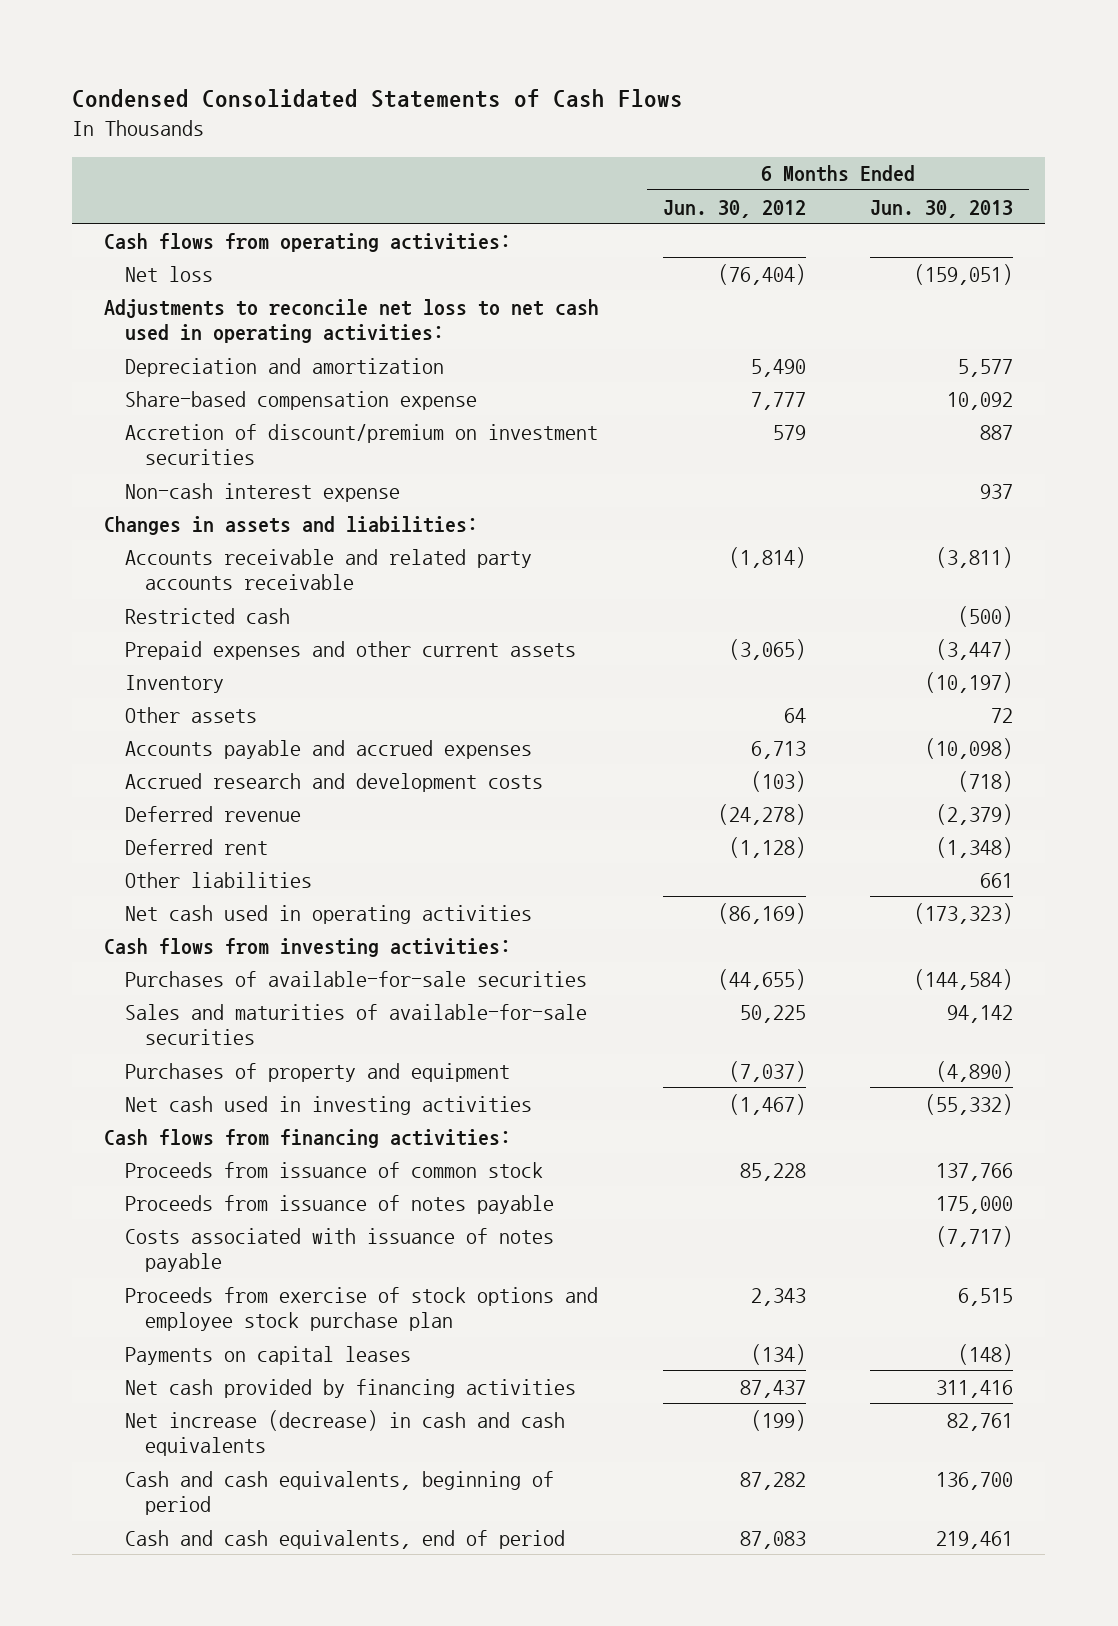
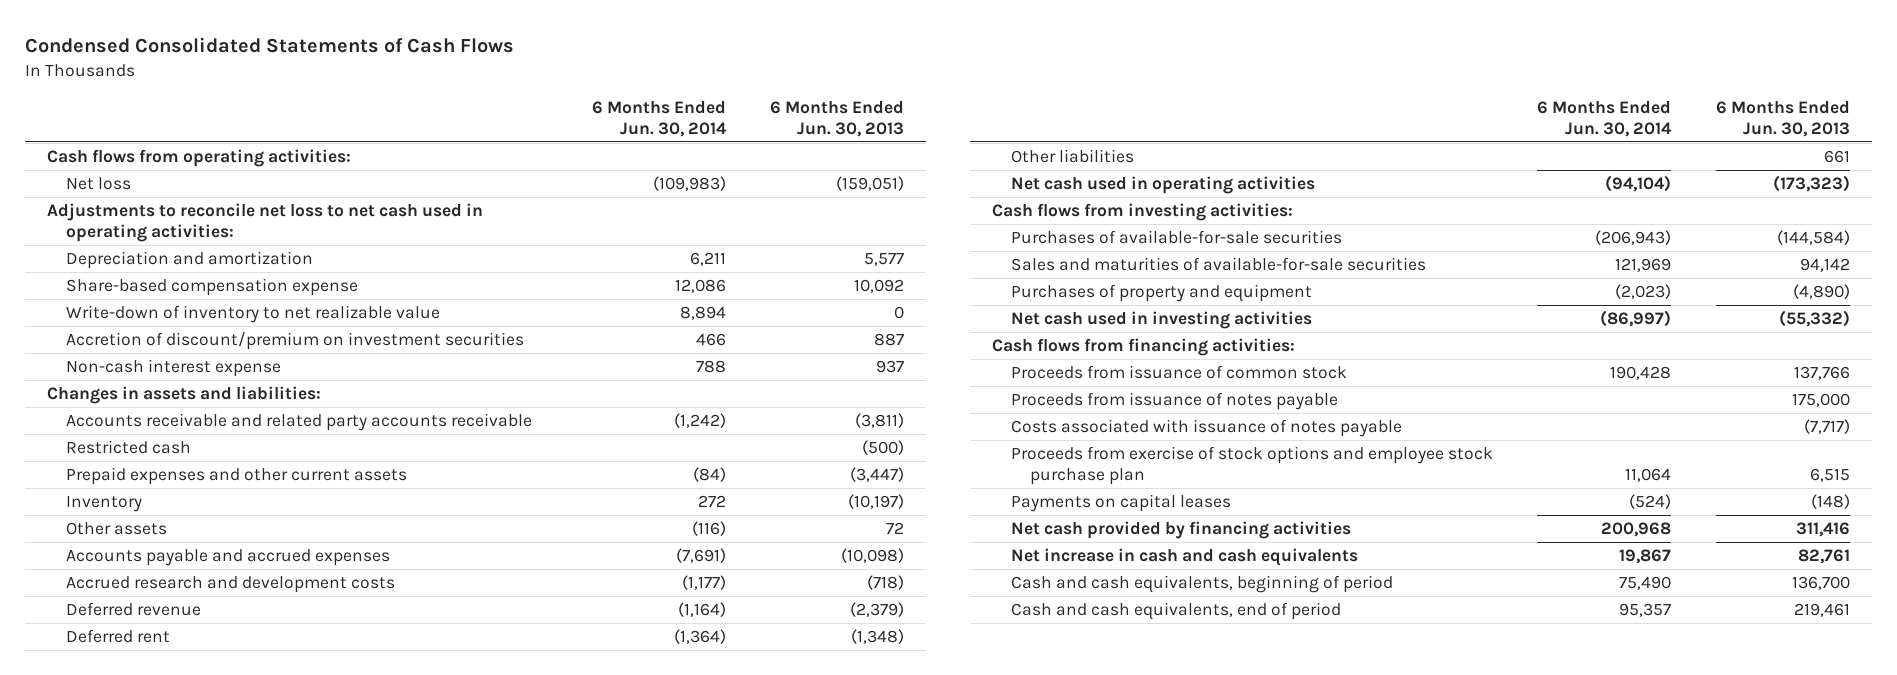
[663,199,807,218] Jun. 30, 2012 -> none
none -> [591,100,727,137] 6 Months Ended Jun. 30, 2014
none -> [65,305,440,324] Write-down of inventory to net realizable value
[124,1409,565,1457] Net increase (decrease) in cash and cash equivalents -> [1011,548,1359,567] Net increase in cash and cash equivalents

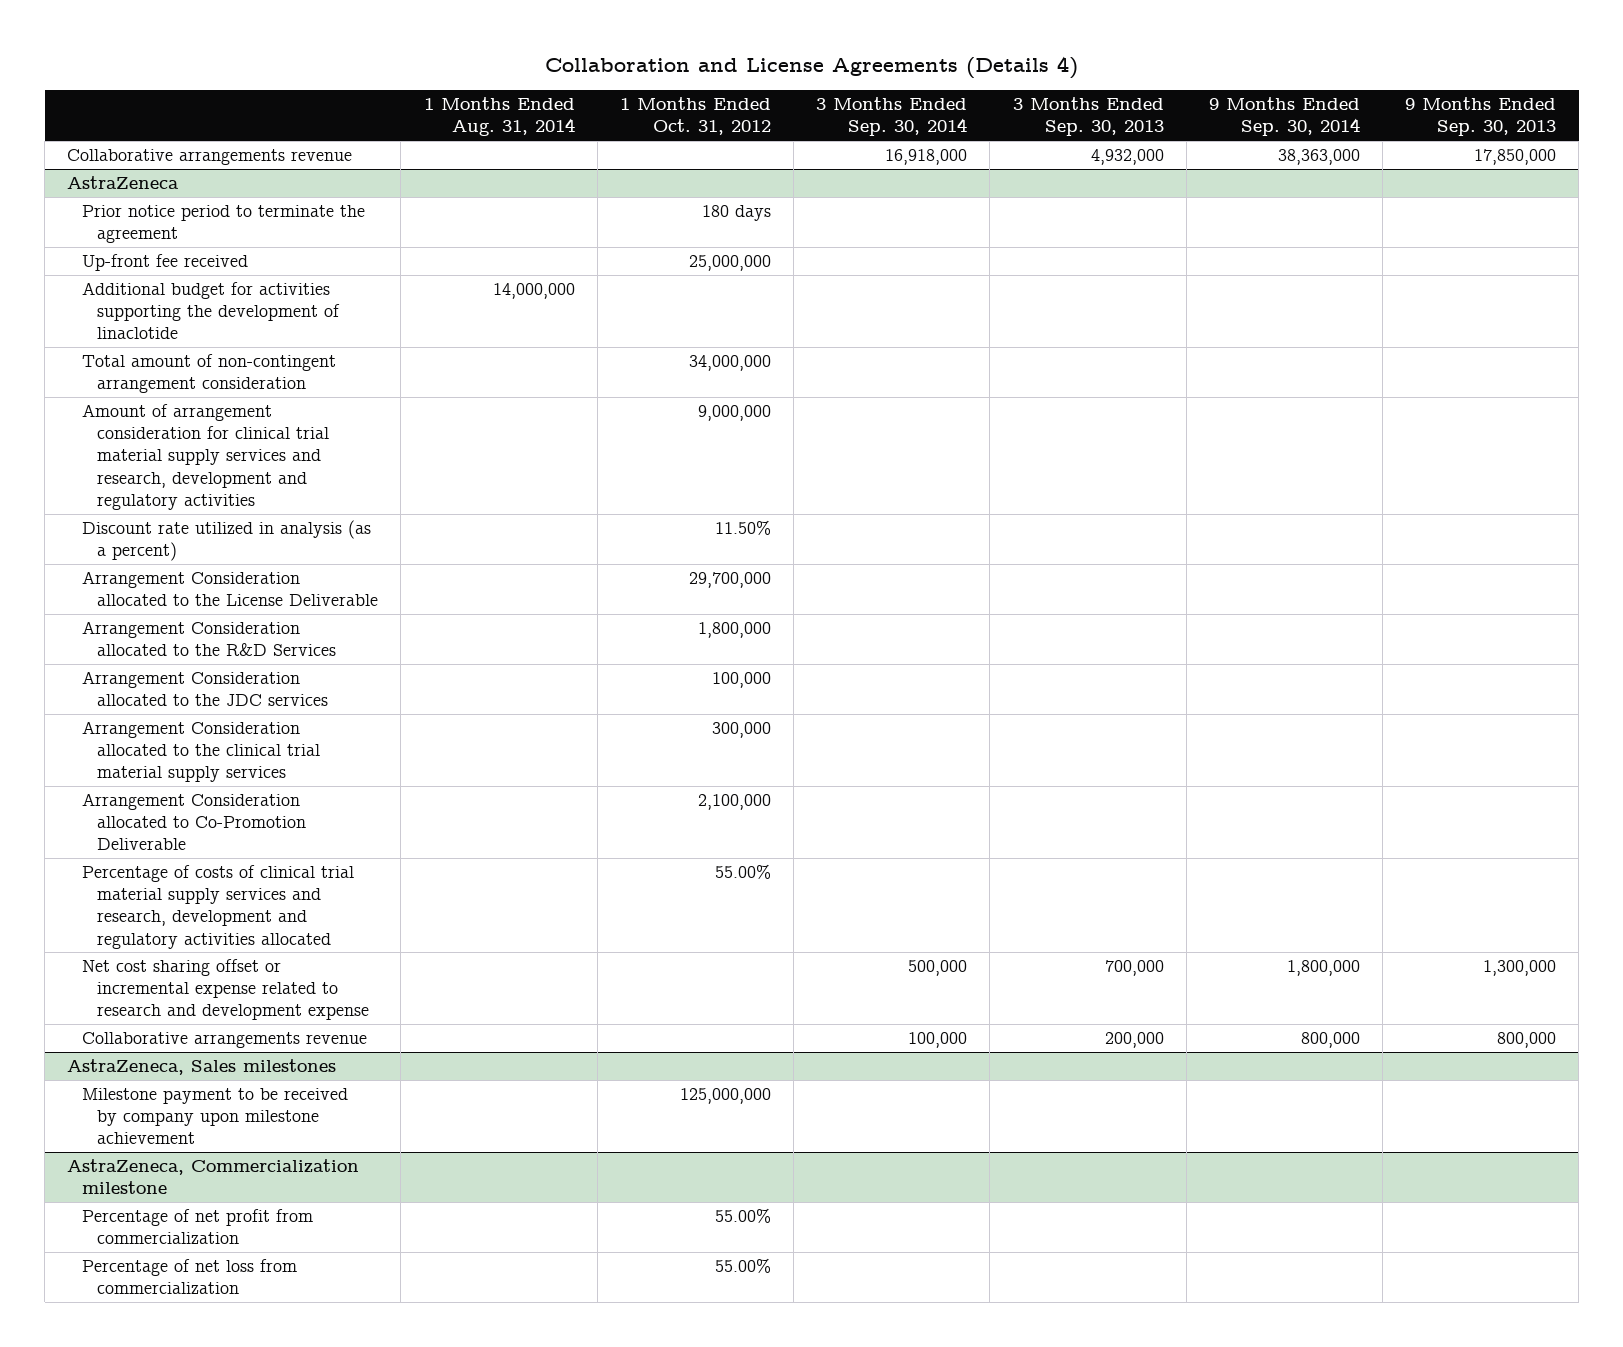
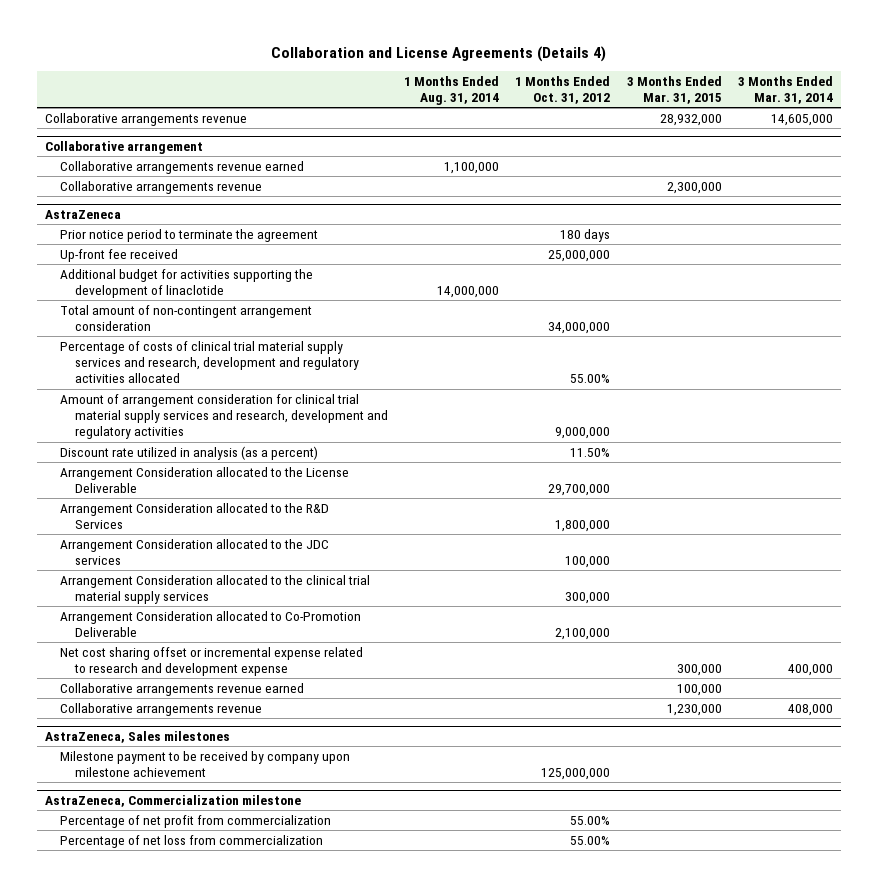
[816,97,968,137] 3 Months Ended Sep. 30, 2014 -> none
[1012,97,1164,137] 3 Months Ended Sep. 30, 2013 -> none
[1208,97,1360,137] 9 Months Ended Sep. 30, 2014 -> none
[1405,97,1557,137] 9 Months Ended Sep. 30, 2013 -> none
none -> [626,75,722,105] 3 Months Ended Mar. 31, 2015
none -> [737,75,833,105] 3 Months Ended Mar. 31, 2014
none -> [45,140,204,154] Collaborative arrangement
none -> [60,160,305,174] Collaborative arrangements revenue earned
none -> [60,180,263,194] Collaborative arrangements revenue
[82,865,355,949] Percentage of costs of clinical trial material supply services and research, development and regulatory activities allocated -> [60,340,360,384] Percentage of costs of clinical trial material supply services and research, development and regulatory activities allocated
none -> [60,682,305,696] Collaborative arrangements revenue earned

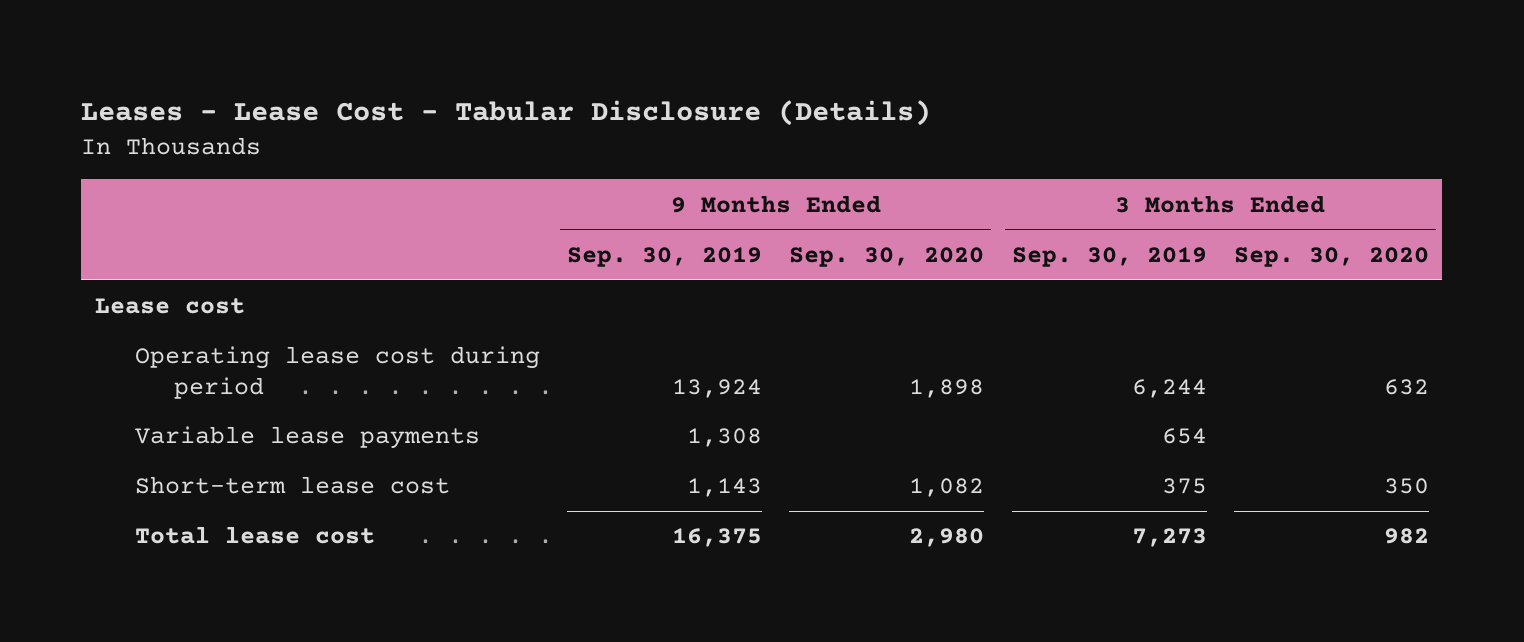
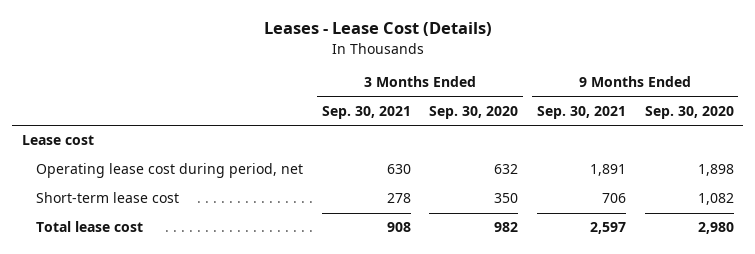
[81,100,932,127] Leases - Lease Cost - Tabular Disclosure (Details) -> [263,22,492,37] Leases - Lease Cost (Details)
[566,246,762,267] Sep. 30, 2019 -> none
[1011,246,1207,267] Sep. 30, 2019 -> none
none -> [321,105,411,119] Sep. 30, 2021
none -> [536,105,626,119] Sep. 30, 2021
[134,426,480,450] Variable lease payments -> none
[134,346,540,399] Operating lease cost during period -> [36,163,304,179] Operating lease cost during period, net

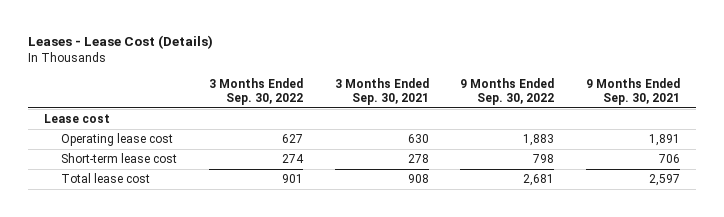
[429,105,519,119] Sep. 30, 2020 -> none
[644,105,734,119] Sep. 30, 2020 -> none
none -> [208,77,303,106] 3 Months Ended Sep. 30, 2022
none -> [460,77,555,106] 9 Months Ended Sep. 30, 2022
[36,163,304,179] Operating lease cost during period, net -> [61,133,174,147] Operating lease cost

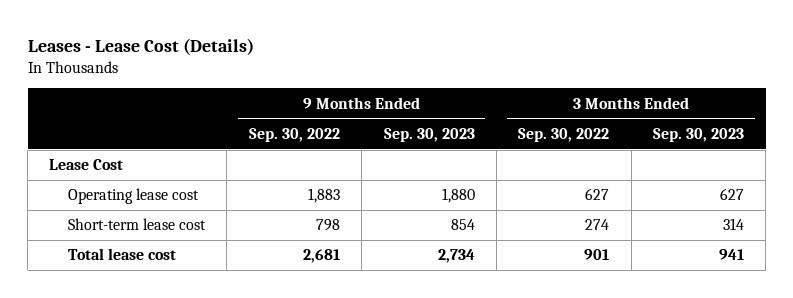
[334,77,429,106] 3 Months Ended Sep. 30, 2021 -> none
[586,77,681,106] 9 Months Ended Sep. 30, 2021 -> none
none -> [383,128,475,143] Sep. 30, 2023
none -> [652,128,744,143] Sep. 30, 2023
[43,114,110,124] Lease cost -> [49,159,124,171] Lease Cost

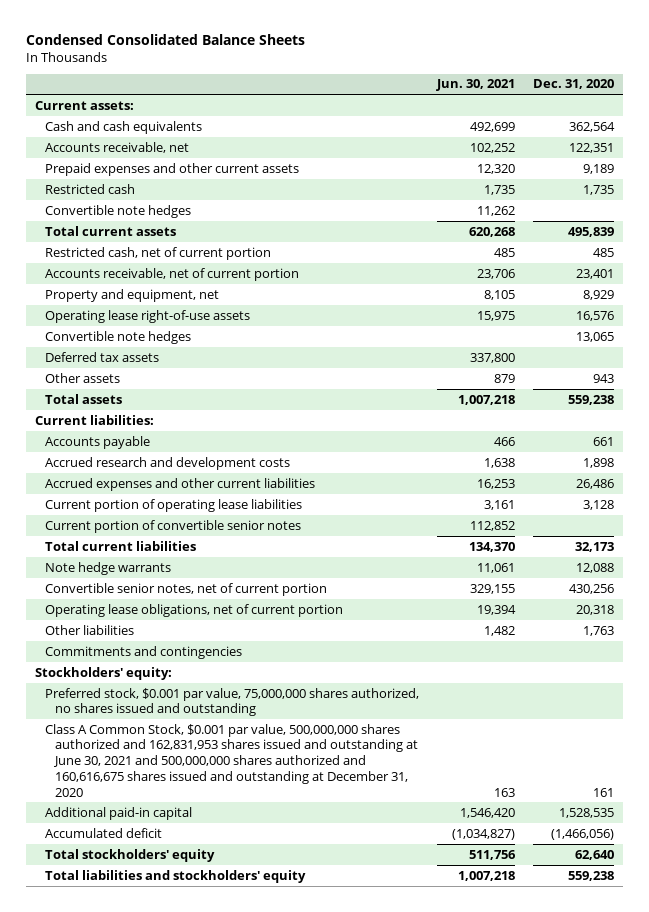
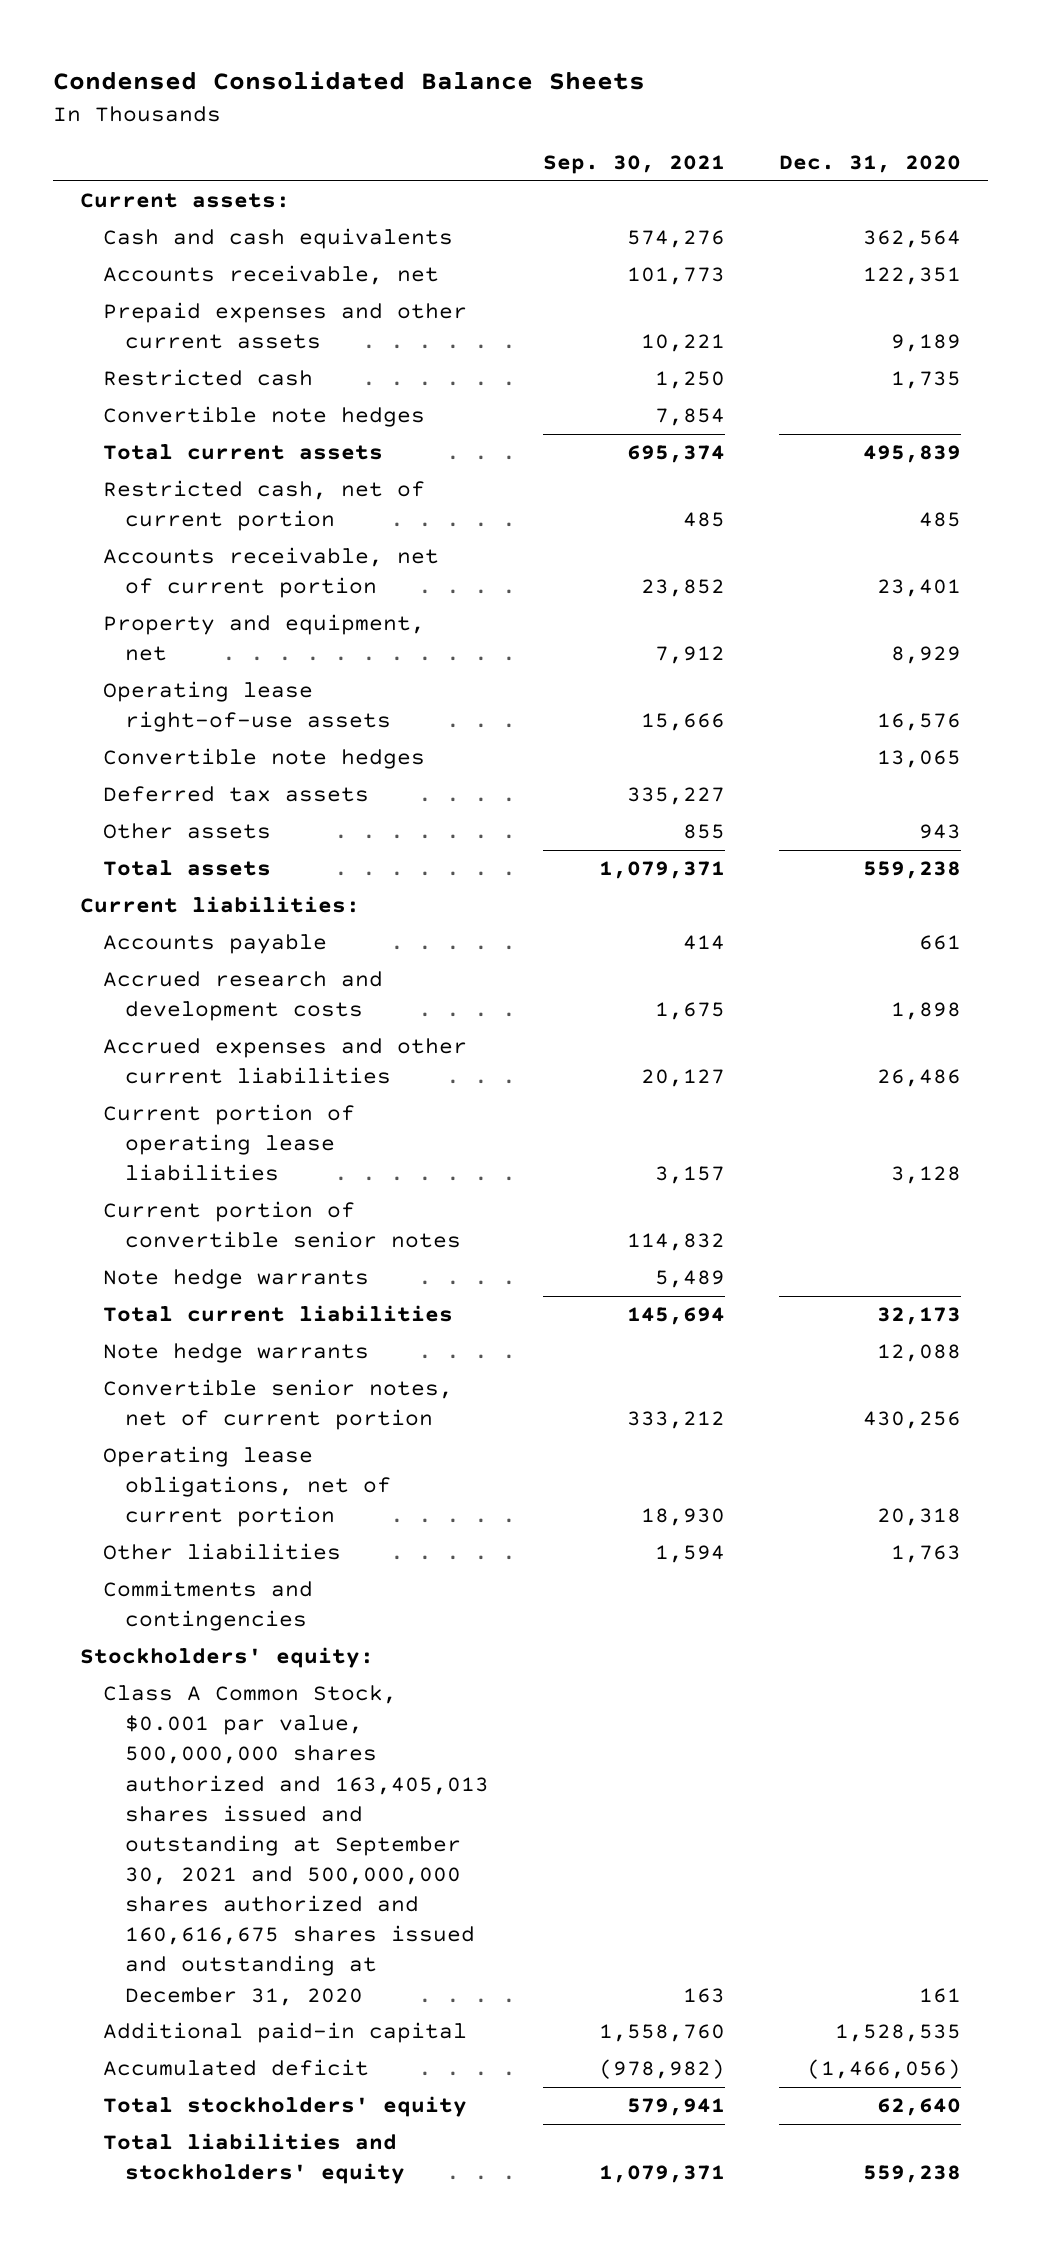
[435,79,515,92] Jun. 30, 2021 -> none
none -> [542,155,725,175] Sep. 30, 2021
none -> [102,1269,369,1290] Note hedge warrants
[44,687,419,717] Preferred stock, $0.001 par value, 75,000,000 shares authorized, no shares issued and outstanding -> none
[44,723,418,797] Class A Common Stock, $0.001 par value, 500,000,000 shares authorized and 162,831,953 shares issued and outstanding at June 30, 2021 and 500,000,000 shares authorized and 160,616,675 shares issued and outstanding at December 31, 2020 -> [102,1685,489,2006] Class A Common Stock, $0.001 par value, 500,000,000 shares authorized and 163,405,013 shares issued and outstanding at September 30, 2021 and 500,000,000 shares authorized and 160,616,675 shares issued and outstanding at December 31, 2020

